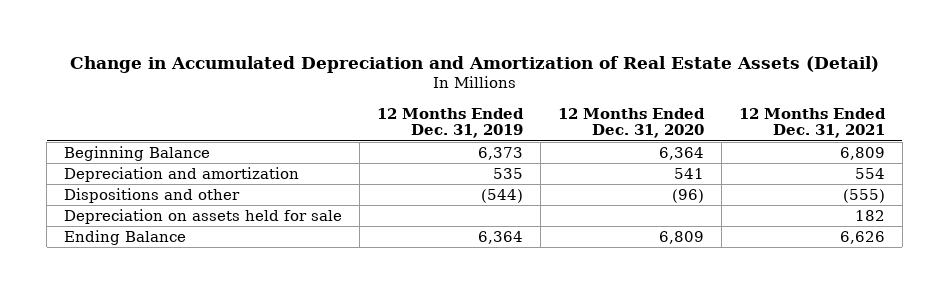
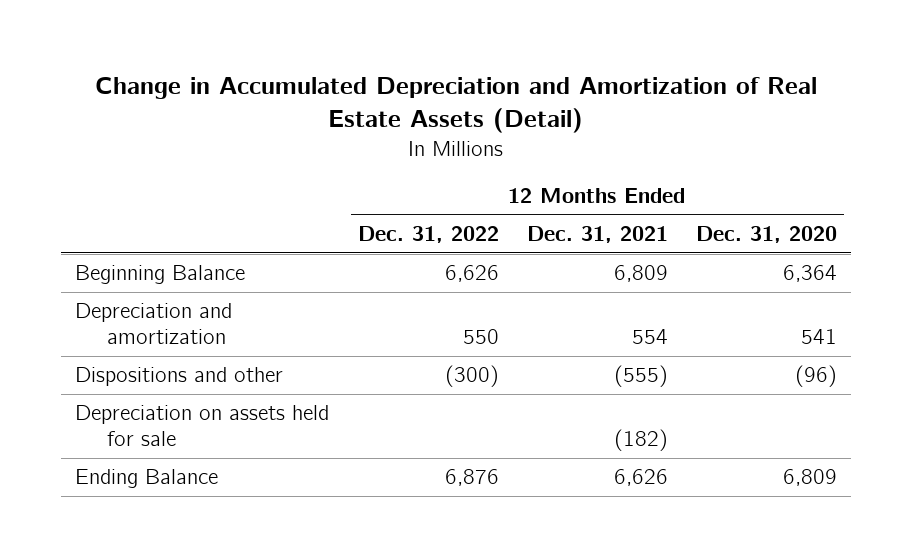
[377,107,525,139] 12 Months Ended Dec. 31, 2019 -> none
none -> [357,226,499,244] Dec. 31, 2022
[854,209,885,221] 182 -> [613,429,668,452] (182)

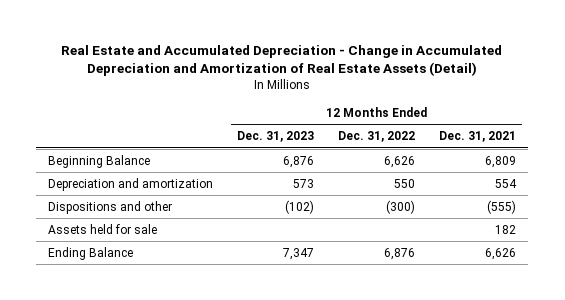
[95,77,818,134] Change in Accumulated Depreciation and Amortization of Real Estate Assets (Detail) -> [61,44,503,77] Real Estate and Accumulated Depreciation - Change in Accumulated Depreciation and Amortization of Real Estate Assets (Detail)
[696,226,838,244] Dec. 31, 2020 -> none
none -> [237,131,315,143] Dec. 31, 2023
[75,405,330,447] Depreciation on assets held for sale -> [48,223,158,234] Assets held for sale
[613,429,668,452] (182) -> [495,224,517,234] 182

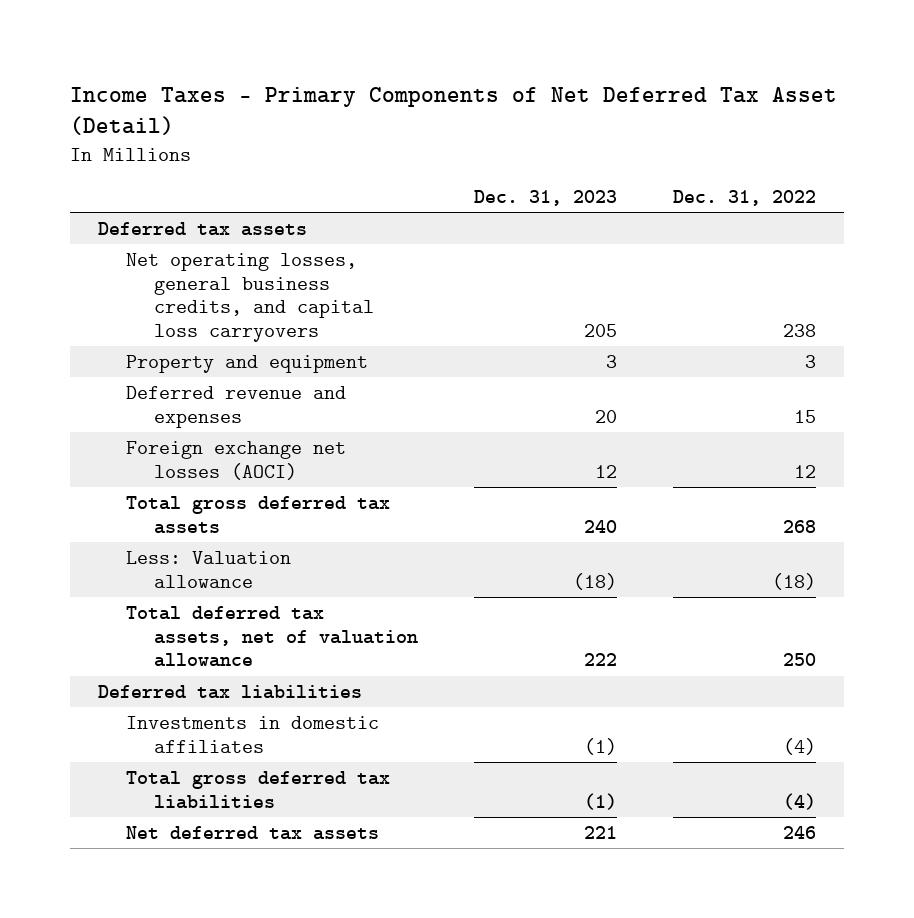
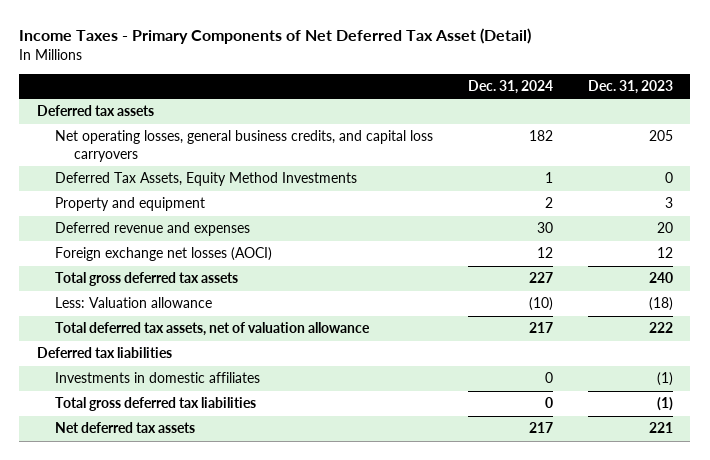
[673,189,817,206] Dec. 31, 2022 -> none
none -> [468,80,554,95] Dec. 31, 2024
none -> [55,172,358,187] Deferred Tax Assets, Equity Method Investments

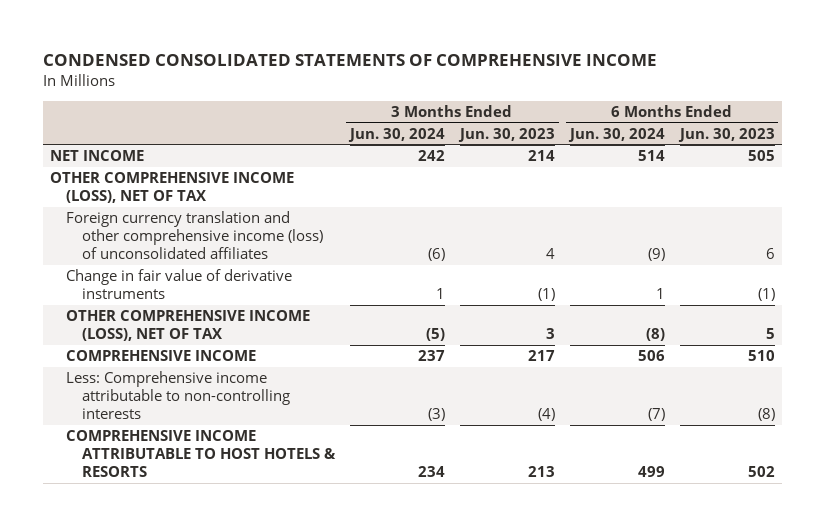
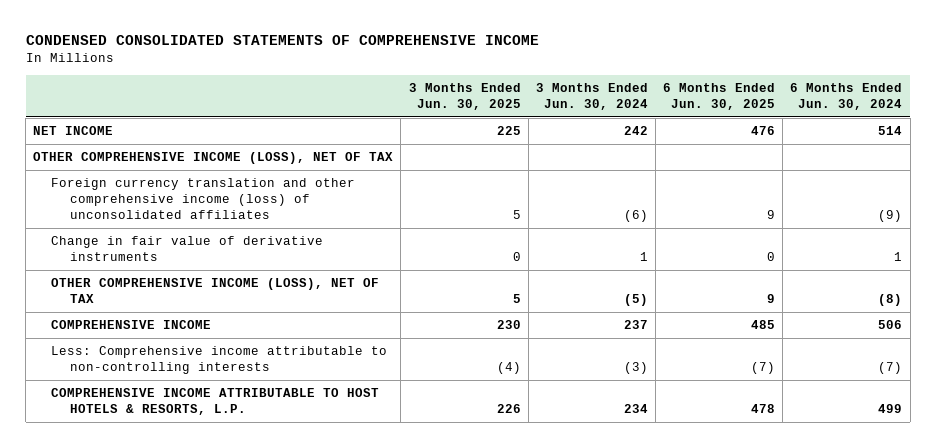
[457,127,555,142] Jun. 30, 2023 -> none
[677,127,775,142] Jun. 30, 2023 -> none
none -> [408,83,521,111] 3 Months Ended Jun. 30, 2025
none -> [663,83,776,111] 6 Months Ended Jun. 30, 2025
[66,430,337,478] COMPREHENSIVE INCOME ATTRIBUTABLE TO HOST HOTELS & RESORTS -> [51,388,380,416] COMPREHENSIVE INCOME ATTRIBUTABLE TO HOST HOTELS & RESORTS, L.P.

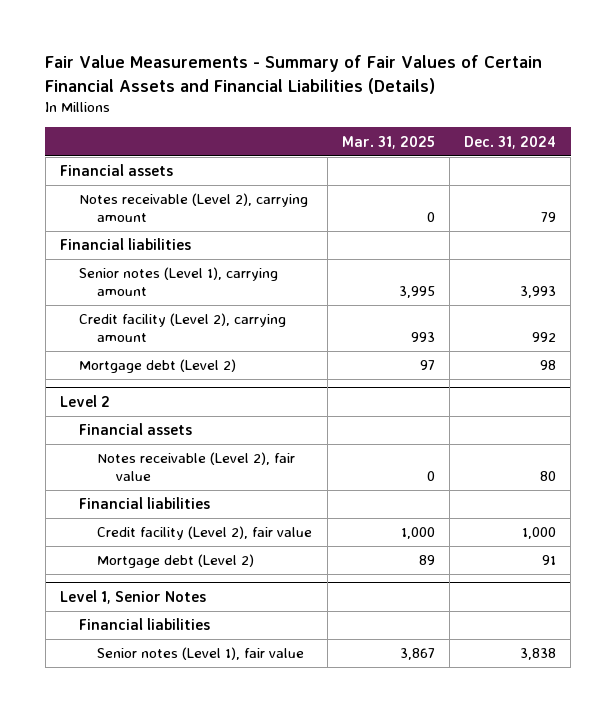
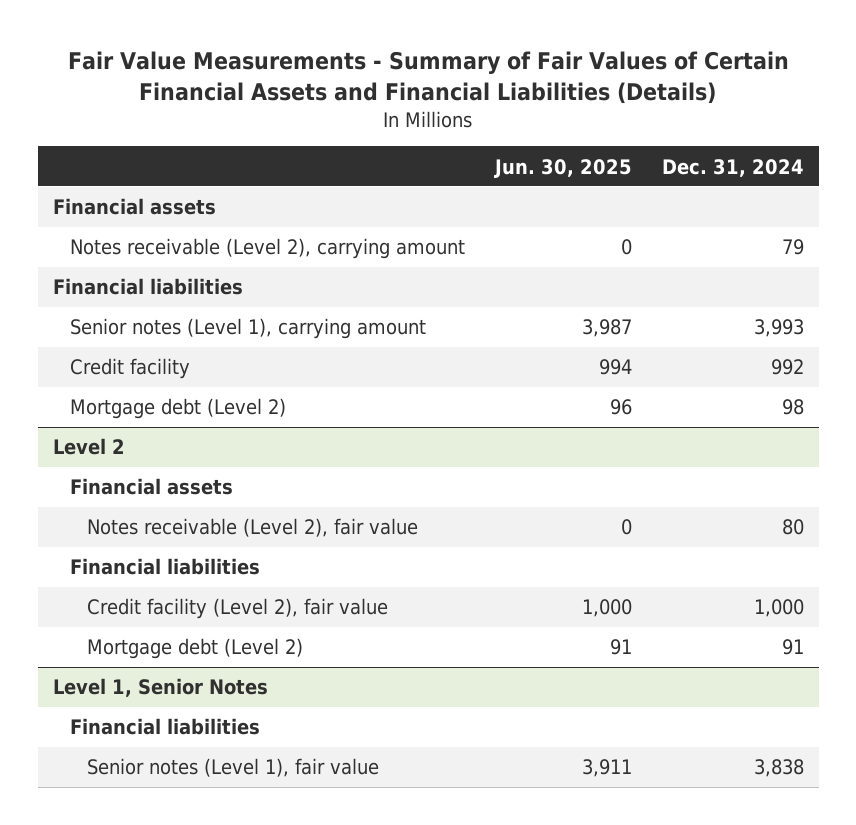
[341,135,435,149] Mar. 31, 2025 -> none
none -> [493,158,632,178] Jun. 30, 2025
[78,313,286,342] Credit facility (Level 2), carrying amount -> [70,358,191,380] Credit facility

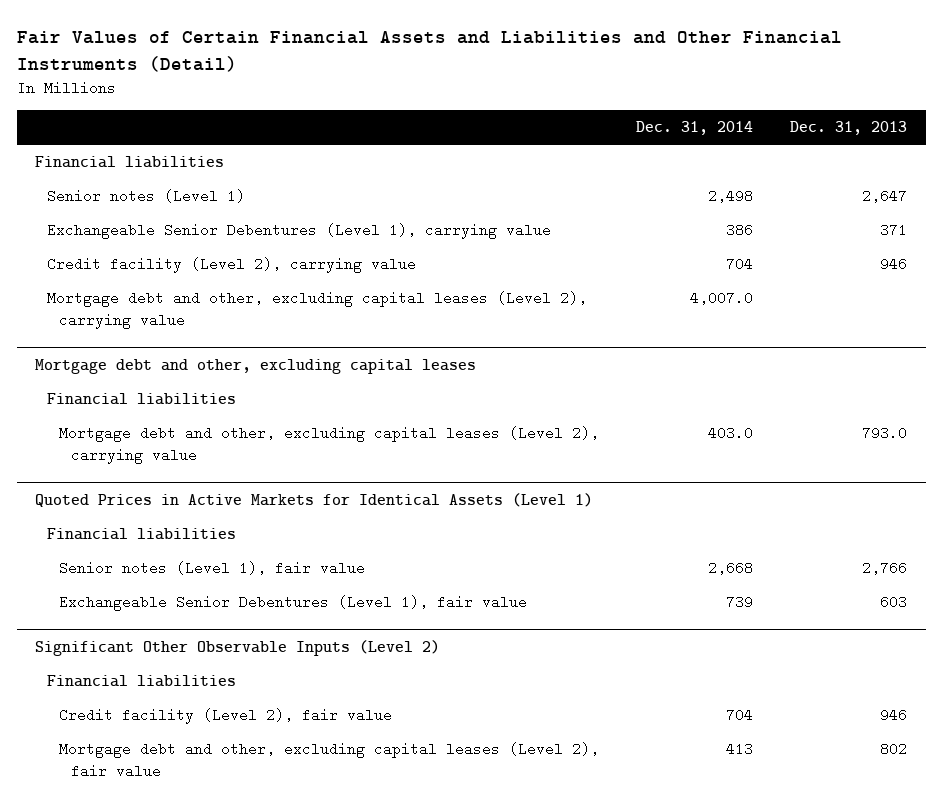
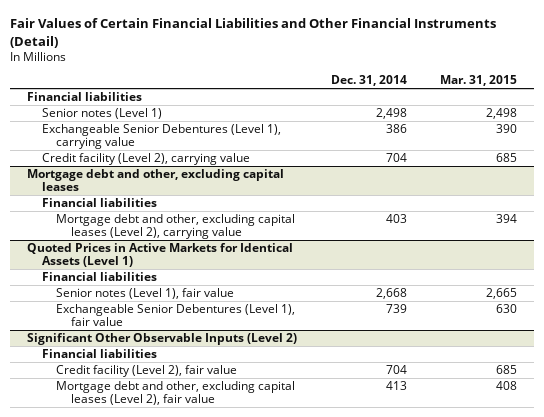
[16,31,842,72] Fair Values of Certain Financial Assets and Liabilities and Other Financial Instruments (Detail) -> [10,17,497,48] Fair Values of Certain Financial Liabilities and Other Financial Instruments (Detail)
[790,121,908,136] Dec. 31, 2013 -> none
none -> [440,75,518,87] Mar. 31, 2015
[47,291,588,329] Mortgage debt and other, excluding capital leases (Level 2), carrying value -> none
[708,426,754,441] 403.0 -> [385,214,407,224] 403

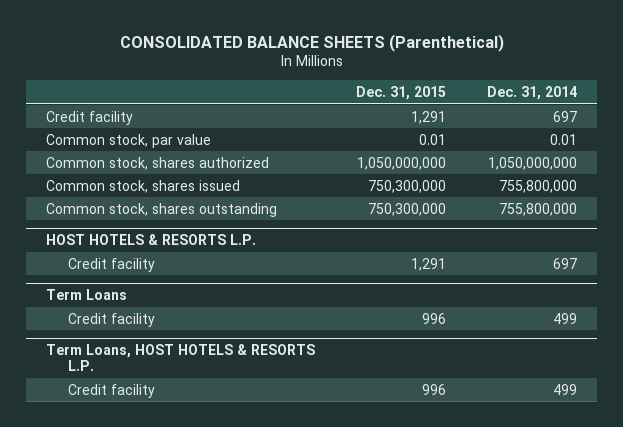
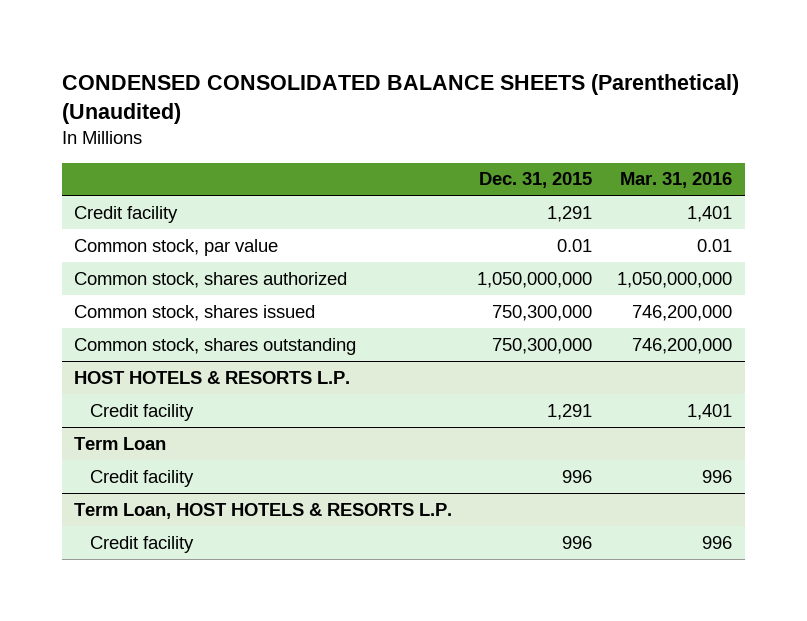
[119,33,504,52] CONSOLIDATED BALANCE SHEETS (Parenthetical) -> [61,74,739,125] CONDENSED CONSOLIDATED BALANCE SHEETS (Parenthetical) (Unaudited)
[486,86,577,101] Dec. 31, 2014 -> none
none -> [620,172,733,189] Mar. 31, 2016
[46,288,128,300] Term Loans -> [74,436,167,450] Term Loan
[46,343,316,372] Term Loans, HOST HOTELS & RESORTS L.P. -> [74,502,453,519] Term Loan, HOST HOTELS & RESORTS L.P.

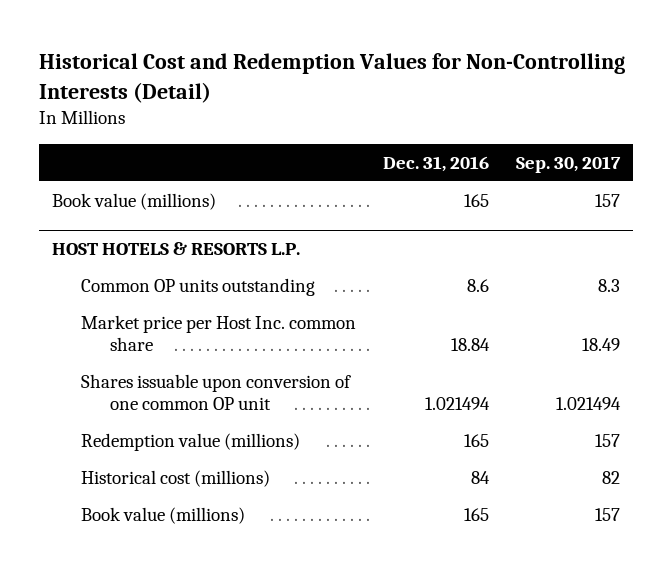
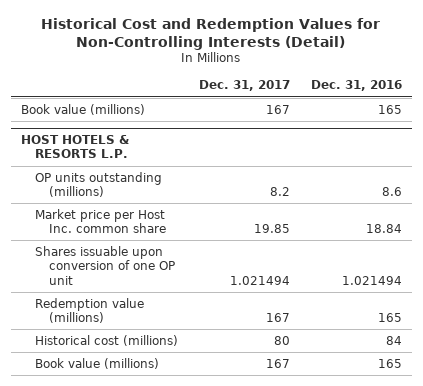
[515,155,621,173] Sep. 30, 2017 -> none
none -> [198,80,290,92] Dec. 31, 2017
[81,278,316,297] Common OP units outstanding -> [35,171,163,198] OP units outstanding (millions)
[81,374,352,411] Shares issuable upon conversion of one common OP unit -> [35,245,176,285] Shares issuable upon conversion of one OP unit

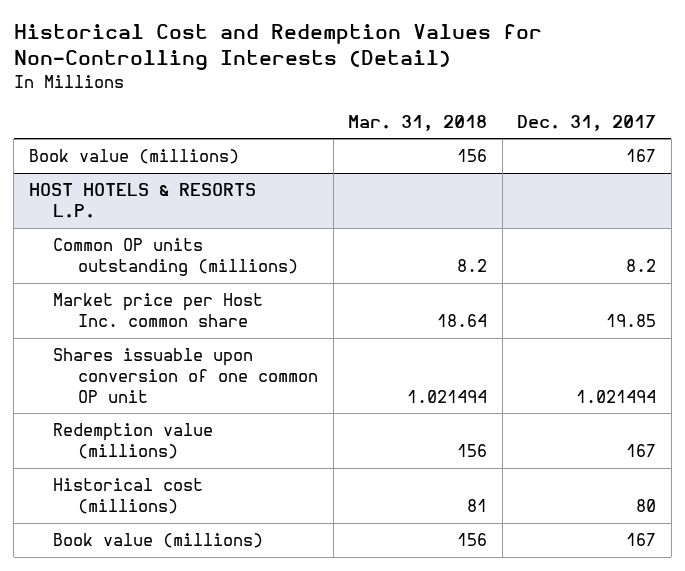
[310,80,402,92] Dec. 31, 2016 -> none
none -> [348,114,488,131] Mar. 31, 2018
[35,171,163,198] OP units outstanding (millions) -> [53,238,299,277] Common OP units outstanding (millions)
[35,245,176,285] Shares issuable upon conversion of one OP unit -> [53,348,319,403] Shares issuable upon conversion of one common OP unit

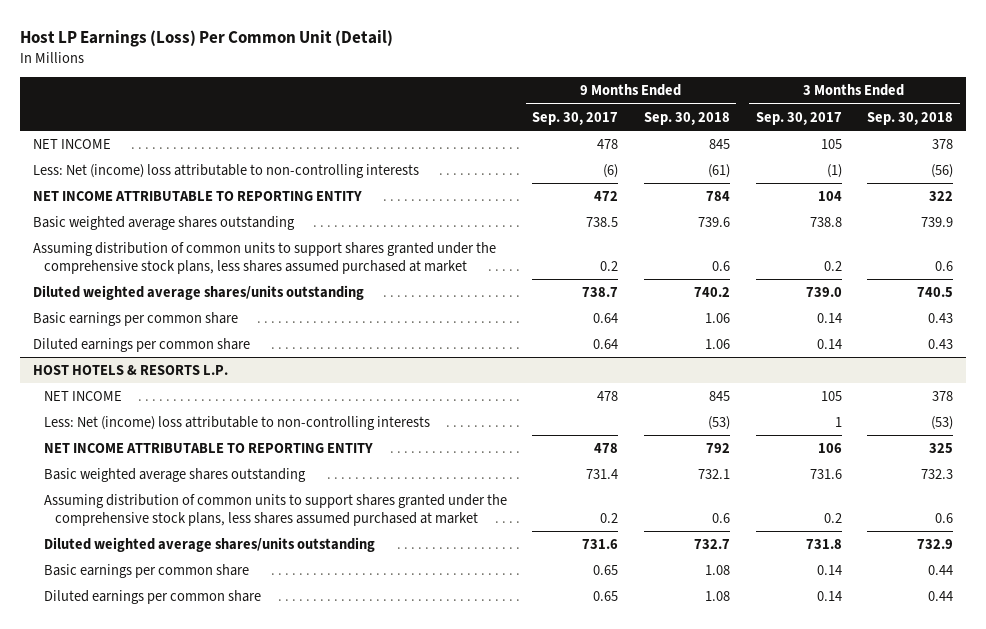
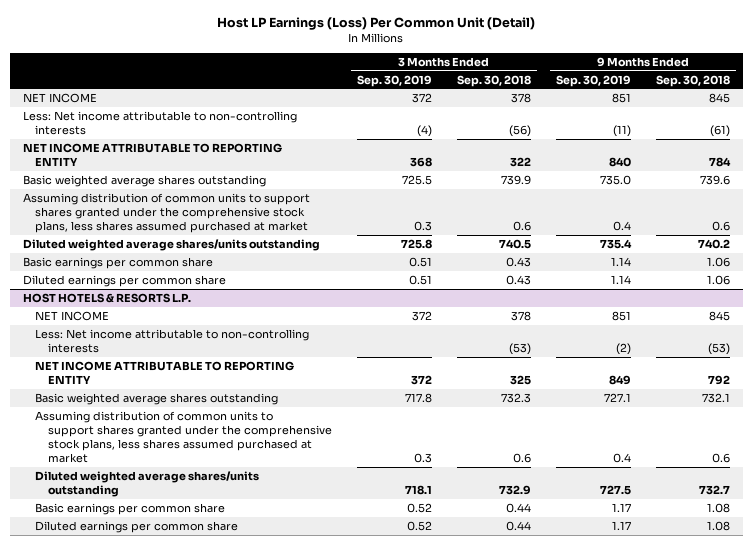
[532,111,619,125] Sep. 30, 2017 -> none
[755,111,842,125] Sep. 30, 2017 -> none
none -> [357,74,433,87] Sep. 30, 2019
none -> [556,74,632,87] Sep. 30, 2019
[32,164,419,179] Less: Net (income) loss attributable to non-controlling interests -> [22,110,297,136] Less: Net income attributable to non-controlling interests
[43,416,430,431] Less: Net (income) loss attributable to non-controlling interests -> [35,328,310,354] Less: Net income attributable to non-controlling interests

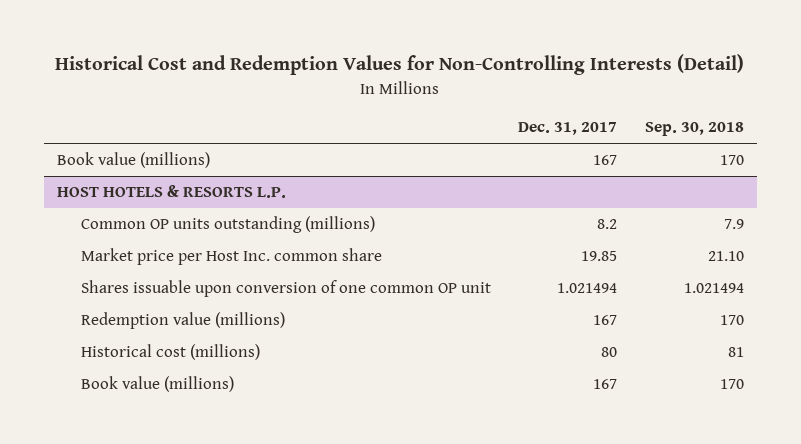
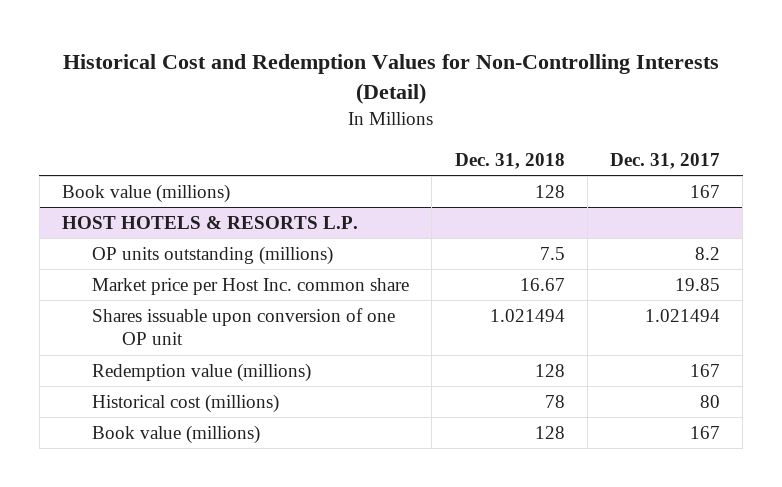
[644,122,744,137] Sep. 30, 2018 -> none
none -> [454,153,565,170] Dec. 31, 2018
[80,216,375,234] Common OP units outstanding (millions) -> [92,245,334,265] OP units outstanding (millions)
[80,280,491,298] Shares issuable upon conversion of one common OP unit -> [92,307,396,346] Shares issuable upon conversion of one OP unit

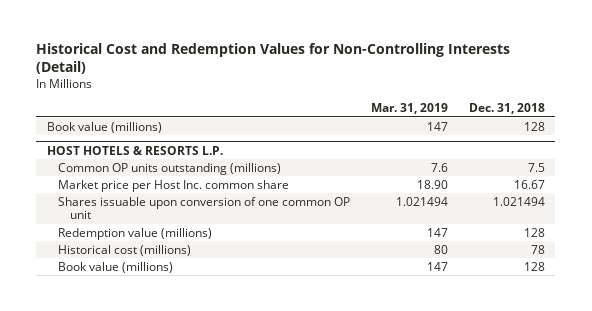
[610,153,721,170] Dec. 31, 2017 -> none
none -> [371,103,449,115] Mar. 31, 2019
[92,245,334,265] OP units outstanding (millions) -> [58,162,282,175] Common OP units outstanding (millions)
[92,307,396,346] Shares issuable upon conversion of one OP unit -> [58,196,351,220] Shares issuable upon conversion of one common OP unit

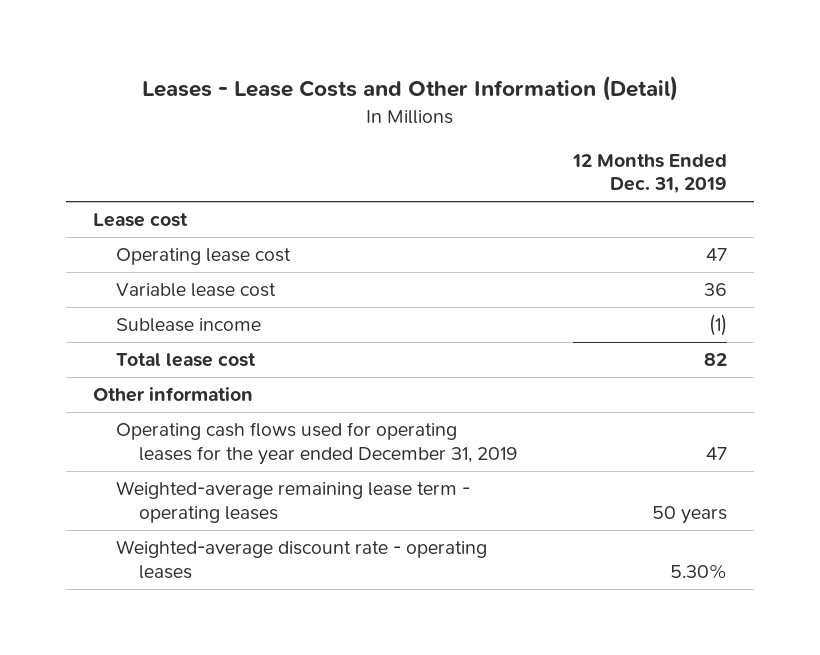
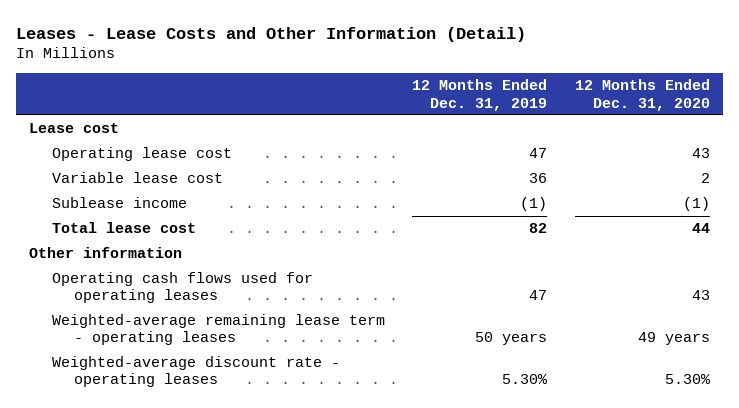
none -> [574,79,710,111] 12 Months Ended Dec. 31, 2020
[116,422,519,465] Operating cash flows used for operating leases for the year ended December 31, 2019 -> [51,272,313,304] Operating cash flows used for operating leases

